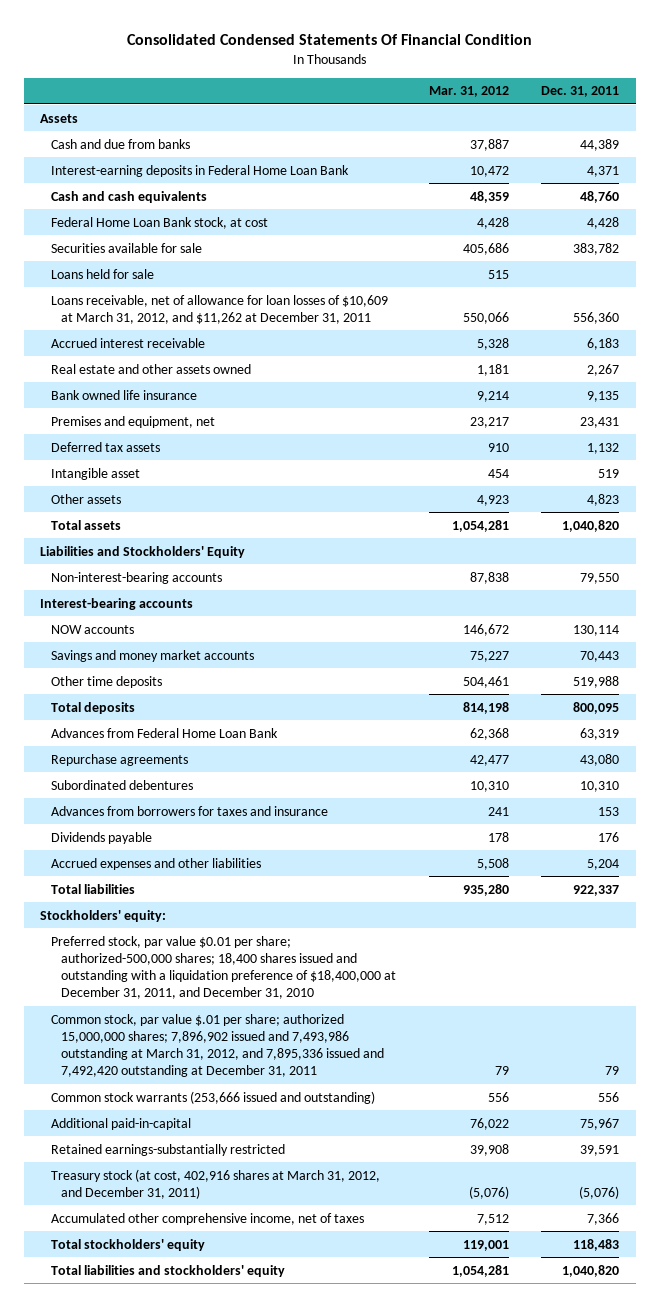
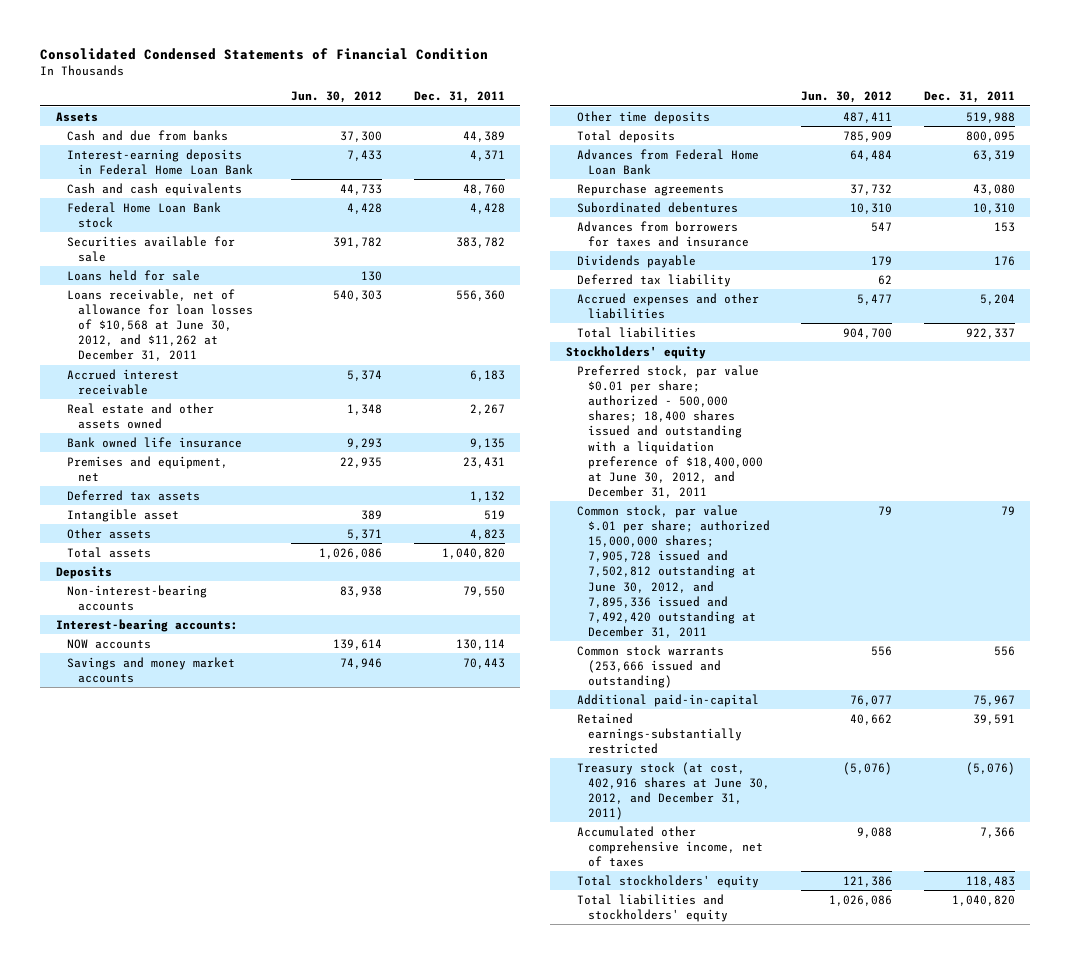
[126,34,532,46] Consolidated Condensed Statements Of Financial Condition -> [40,47,489,60] Consolidated Condensed Statements of Financial Condition
[428,86,509,98] Mar. 31, 2012 -> none
none -> [291,91,383,104] Jun. 30, 2012
[50,216,268,229] Federal Home Loan Bank stock, at cost -> [67,201,222,228] Federal Home Loan Bank stock
[50,294,388,324] Loans receivable, net of allowance for loan losses of $10,609 at March 31, 2012, and $11,262 at December 31, 2011 -> [67,288,254,362] Loans receivable, net of allowance for loan losses of $10,568 at June 30, 2012, and $11,262 at December 31, 2011
[40,545,246,558] Liabilities and Stockholders' Equity -> none
none -> [55,565,112,579] Deposits
[40,597,194,610] Interest-bearing accounts -> [55,618,238,632] Interest-bearing accounts:
none -> [576,273,731,287] Deferred tax liability
[40,909,167,922] Stockholders' equity: -> [565,345,706,359] Stockholders' equity
[50,935,396,1000] Preferred stock, par value $0.01 per share; authorized-500,000 shares; 18,400 shares issued and outstanding with a liquidation preference of $18,400,000 at December 31, 2011, and December 31, 2010 -> [576,364,764,499] Preferred stock, par value $0.01 per share; authorized - 500,000 shares; 18,400 shares issued and outstanding with a liquidation preference of $18,400,000 at June 30, 2012, and December 31, 2011
[50,1013,384,1078] Common stock, par value $.01 per share; authorized 15,000,000 shares; 7,896,902 issued and 7,493,986 outstanding at March 31, 2012, and 7,895,336 issued and 7,492,420 outstanding at December 31, 2011 -> [576,504,771,639] Common stock, par value $.01 per share; authorized 15,000,000 shares; 7,905,728 issued and 7,502,812 outstanding at June 30, 2012, and 7,895,336 issued and 7,492,420 outstanding at December 31, 2011
[50,1168,380,1199] Treasury stock (at cost, 402,916 shares at March 31, 2012, and December 31, 2011) -> [576,761,771,821] Treasury stock (at cost, 402,916 shares at June 30, 2012, and December 31, 2011)

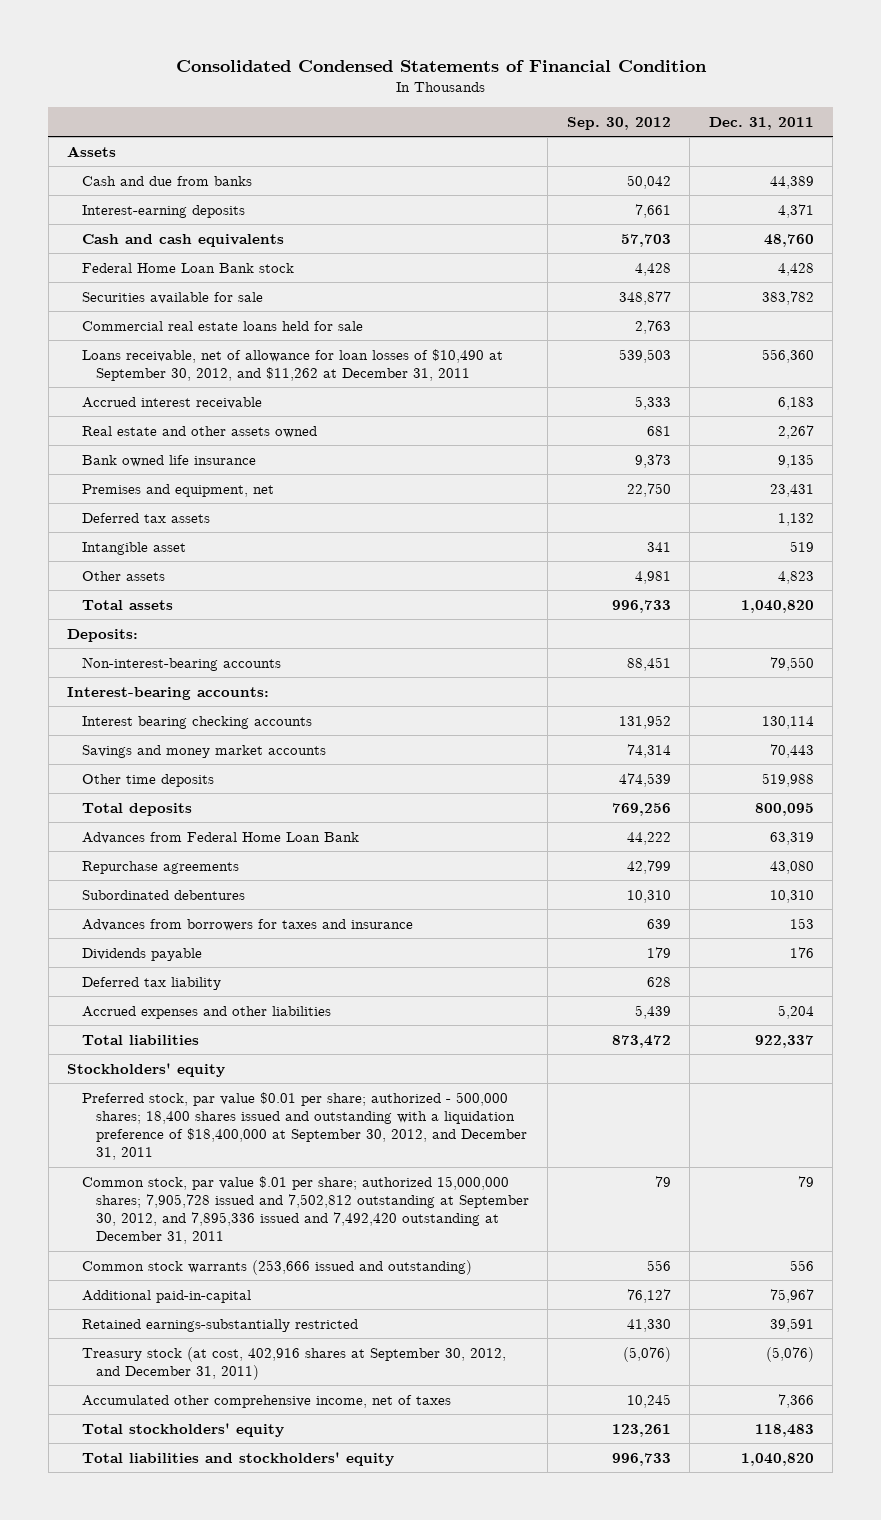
[291,91,383,104] Jun. 30, 2012 -> none
none -> [566,116,671,130] Sep. 30, 2012
[67,148,254,175] Interest-earning deposits in Federal Home Loan Bank -> [81,204,245,218] Interest-earning deposits
[67,269,201,281] Loans held for sale -> [81,320,363,331] Commercial real estate loans held for sale
[67,288,254,362] Loans receivable, net of allowance for loan losses of $10,568 at June 30, 2012, and $11,262 at December 31, 2011 -> [81,348,503,381] Loans receivable, net of allowance for loan losses of $10,490 at September 30, 2012, and $11,262 at December 31, 2011
[55,565,112,579] Deposits -> [67,628,139,642] Deposits:
[67,638,152,649] NOW accounts -> [81,715,312,729] Interest bearing checking accounts
[576,364,764,499] Preferred stock, par value $0.01 per share; authorized - 500,000 shares; 18,400 shares issued and outstanding with a liquidation preference of $18,400,000 at June 30, 2012, and December 31, 2011 -> [81,1091,527,1161] Preferred stock, par value $0.01 per share; authorized - 500,000 shares; 18,400 shares issued and outstanding with a liquidation preference of $18,400,000 at September 30, 2012, and December 31, 2011
[576,504,771,639] Common stock, par value $.01 per share; authorized 15,000,000 shares; 7,905,728 issued and 7,502,812 outstanding at June 30, 2012, and 7,895,336 issued and 7,492,420 outstanding at December 31, 2011 -> [81,1175,529,1245] Common stock, par value $.01 per share; authorized 15,000,000 shares; 7,905,728 issued and 7,502,812 outstanding at September 30, 2012, and 7,895,336 issued and 7,492,420 outstanding at December 31, 2011
[576,761,771,821] Treasury stock (at cost, 402,916 shares at June 30, 2012, and December 31, 2011) -> [81,1346,506,1380] Treasury stock (at cost, 402,916 shares at September 30, 2012, and December 31, 2011)

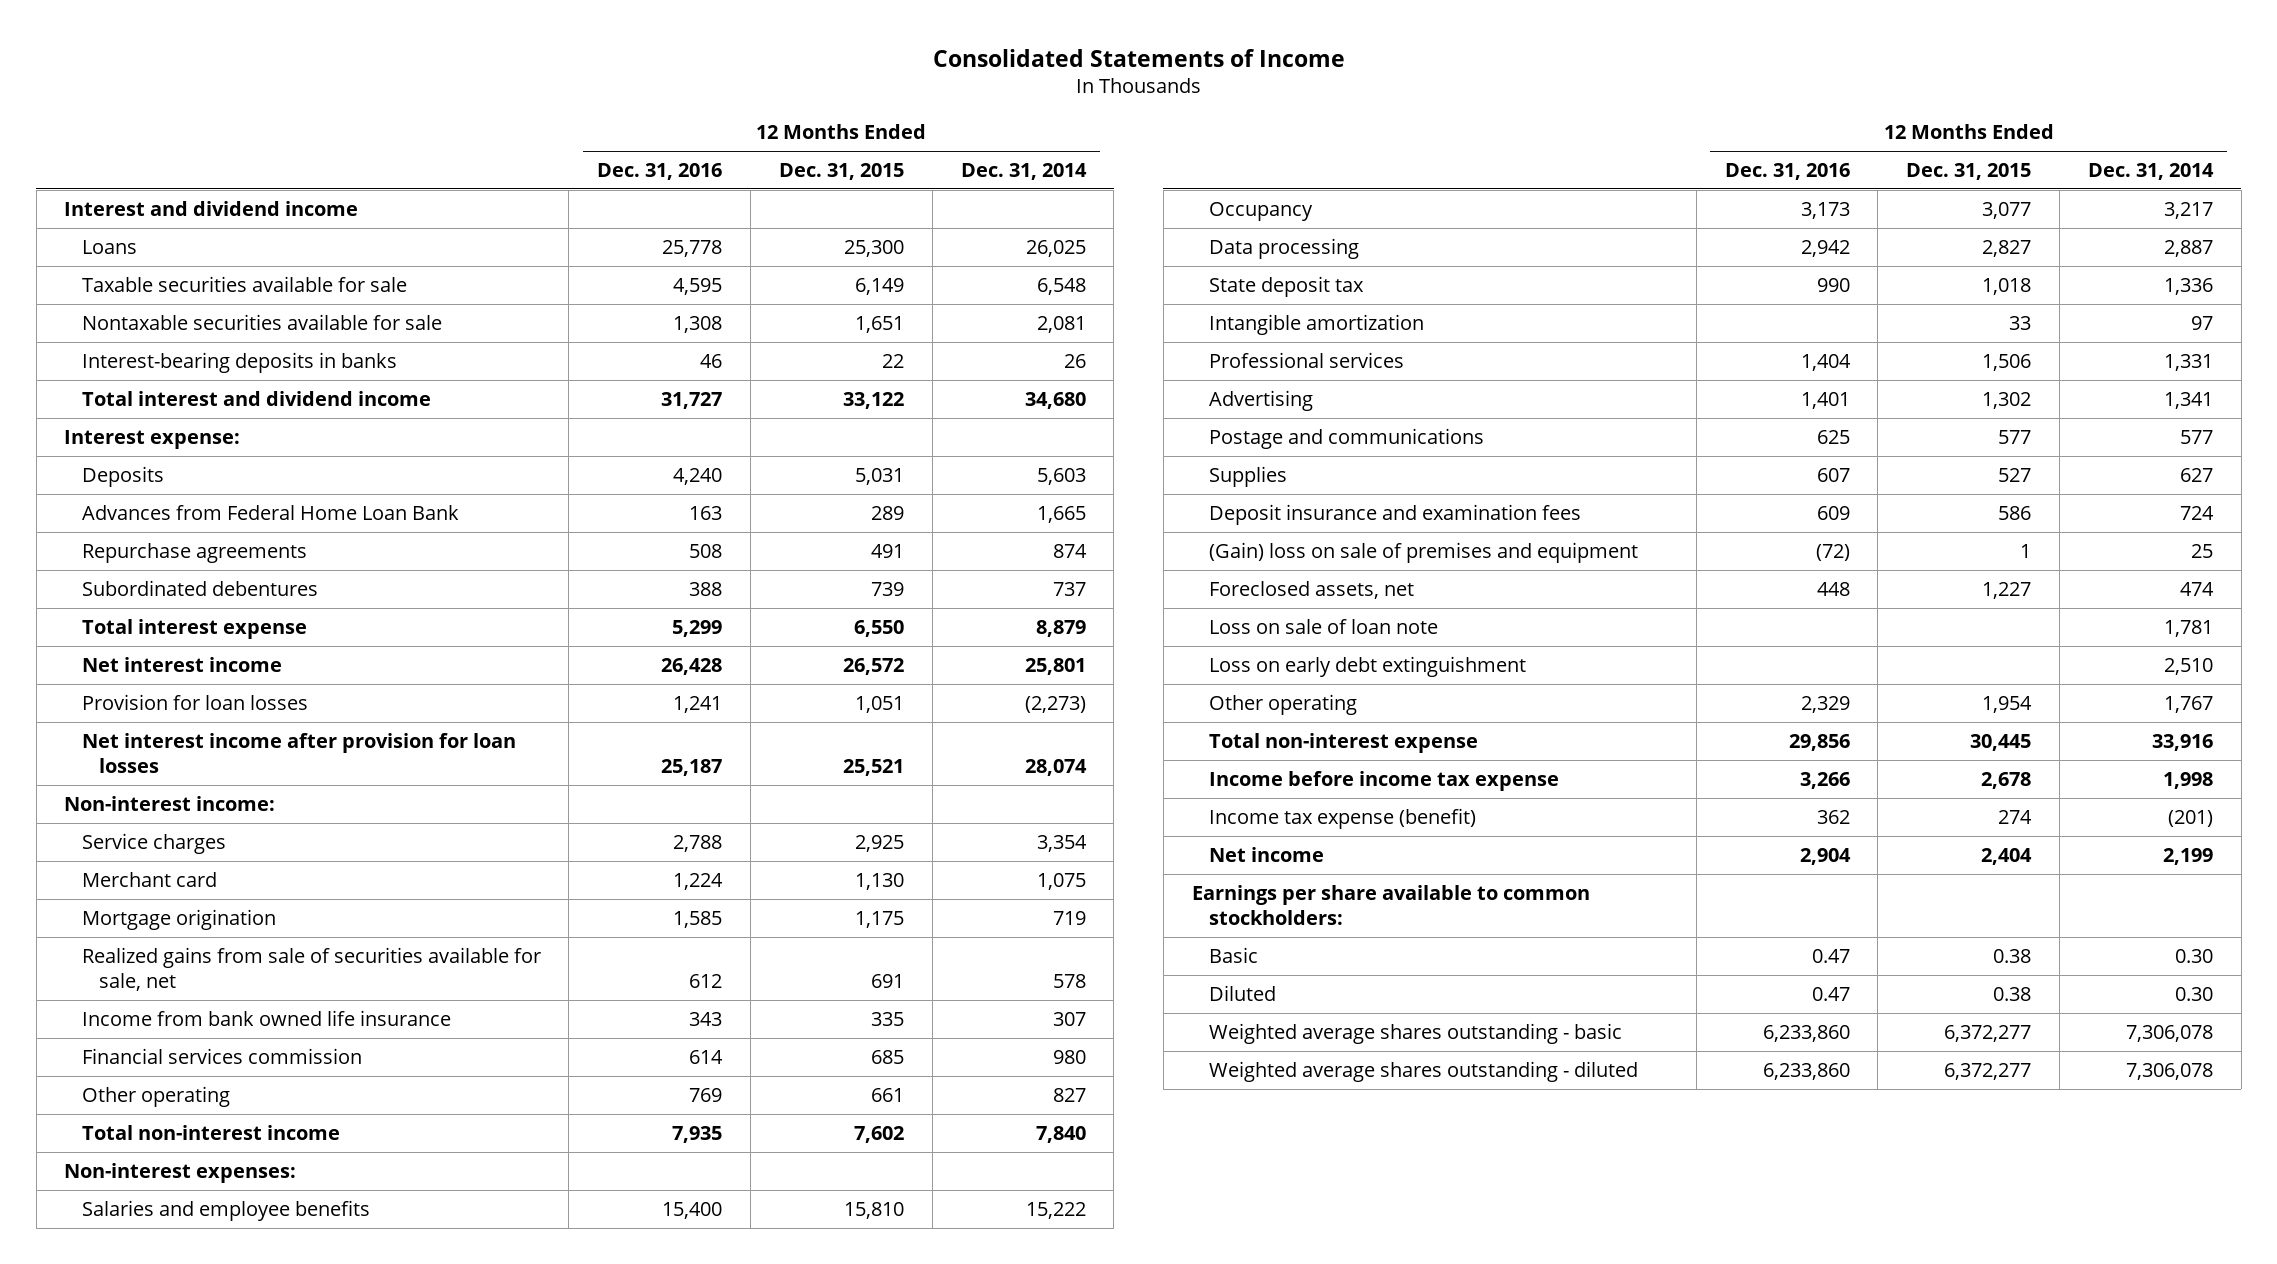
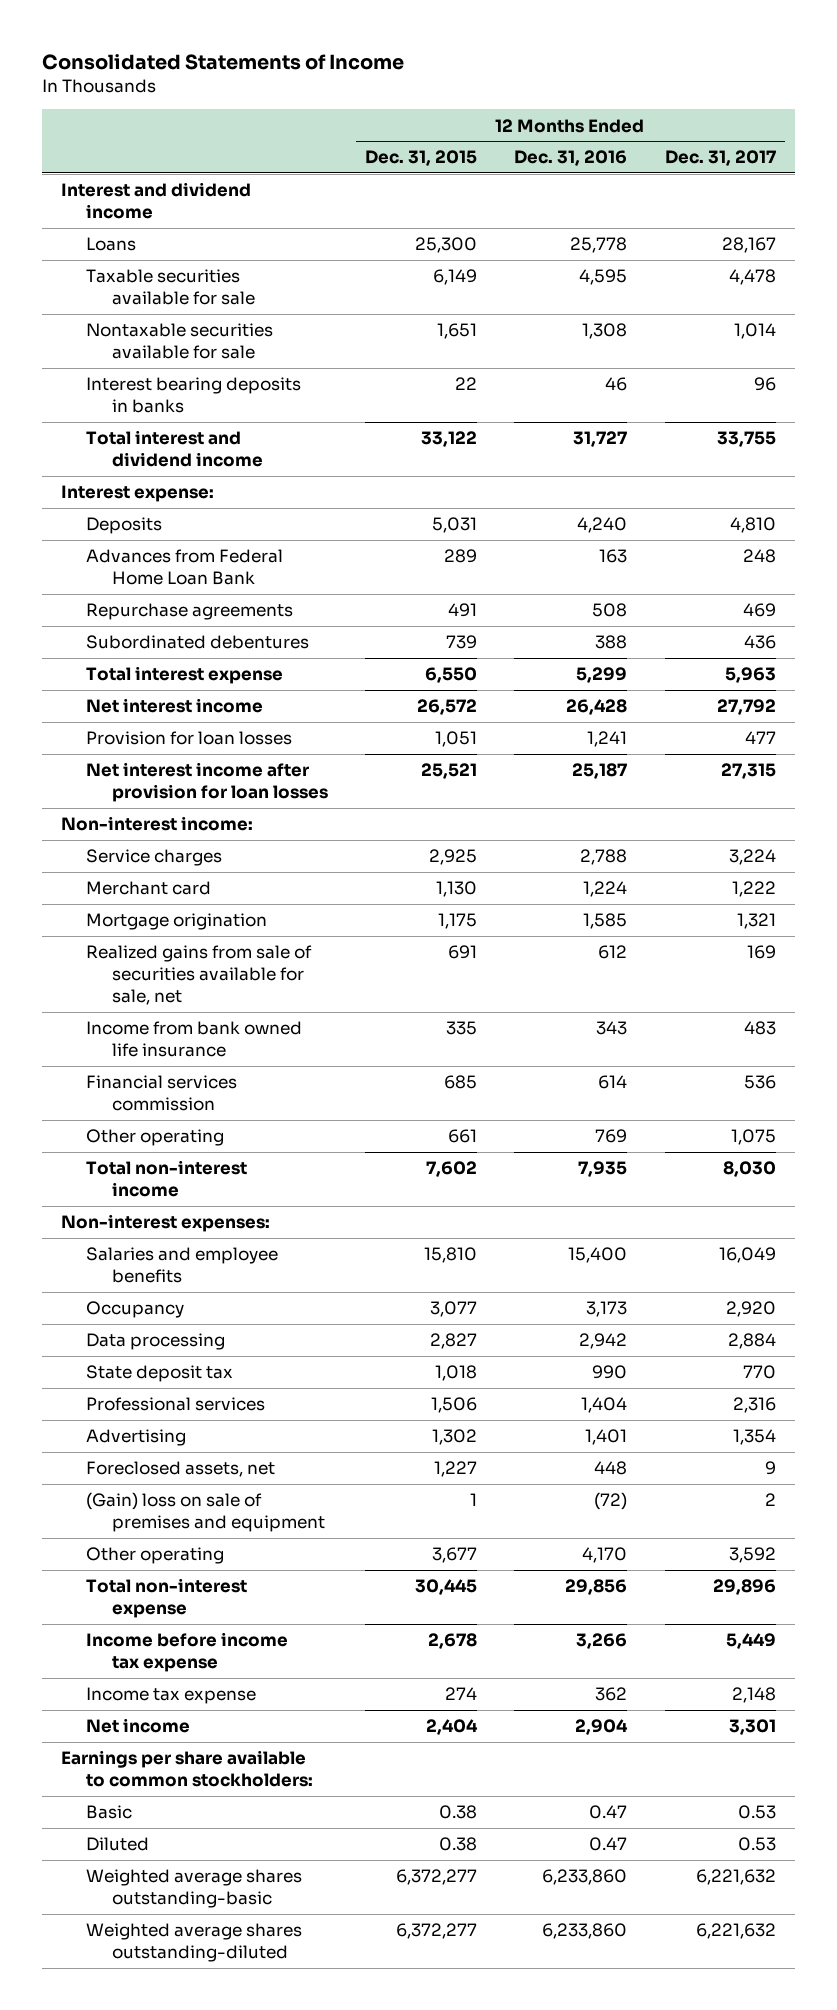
[960,162,1087,180] Dec. 31, 2014 -> none
none -> [664,150,776,167] Dec. 31, 2017
[81,351,397,373] Interest-bearing deposits in banks -> [86,377,302,414] Interest bearing deposits in banks
[1208,313,1424,335] Intangible amortization -> none
[1208,427,1484,449] Postage and communications -> none
[1208,465,1287,487] Supplies -> none
[1208,503,1581,525] Deposit insurance and examination fees -> none
[1208,618,1438,634] Loss on sale of loan note -> none
[1208,655,1526,677] Loss on early debt extinguishment -> none
[1208,541,1638,563] (Gain) loss on sale of premises and equipment -> [86,1492,325,1533] (Gain) loss on sale of premises and equipment
[1800,695,1850,713] 2,329 -> [582,1547,628,1564] 4,170
[1982,695,2033,713] 1,954 -> [432,1547,478,1564] 3,677
[1208,807,1476,829] Income tax expense (benefit) -> [86,1687,257,1705] Income tax expense
[1208,1022,1622,1044] Weighted average shares outstanding - basic -> [86,1869,303,1909] Weighted average shares outstanding-basic
[1208,1060,1638,1082] Weighted average shares outstanding - diluted -> [86,1923,303,1963] Weighted average shares outstanding-diluted

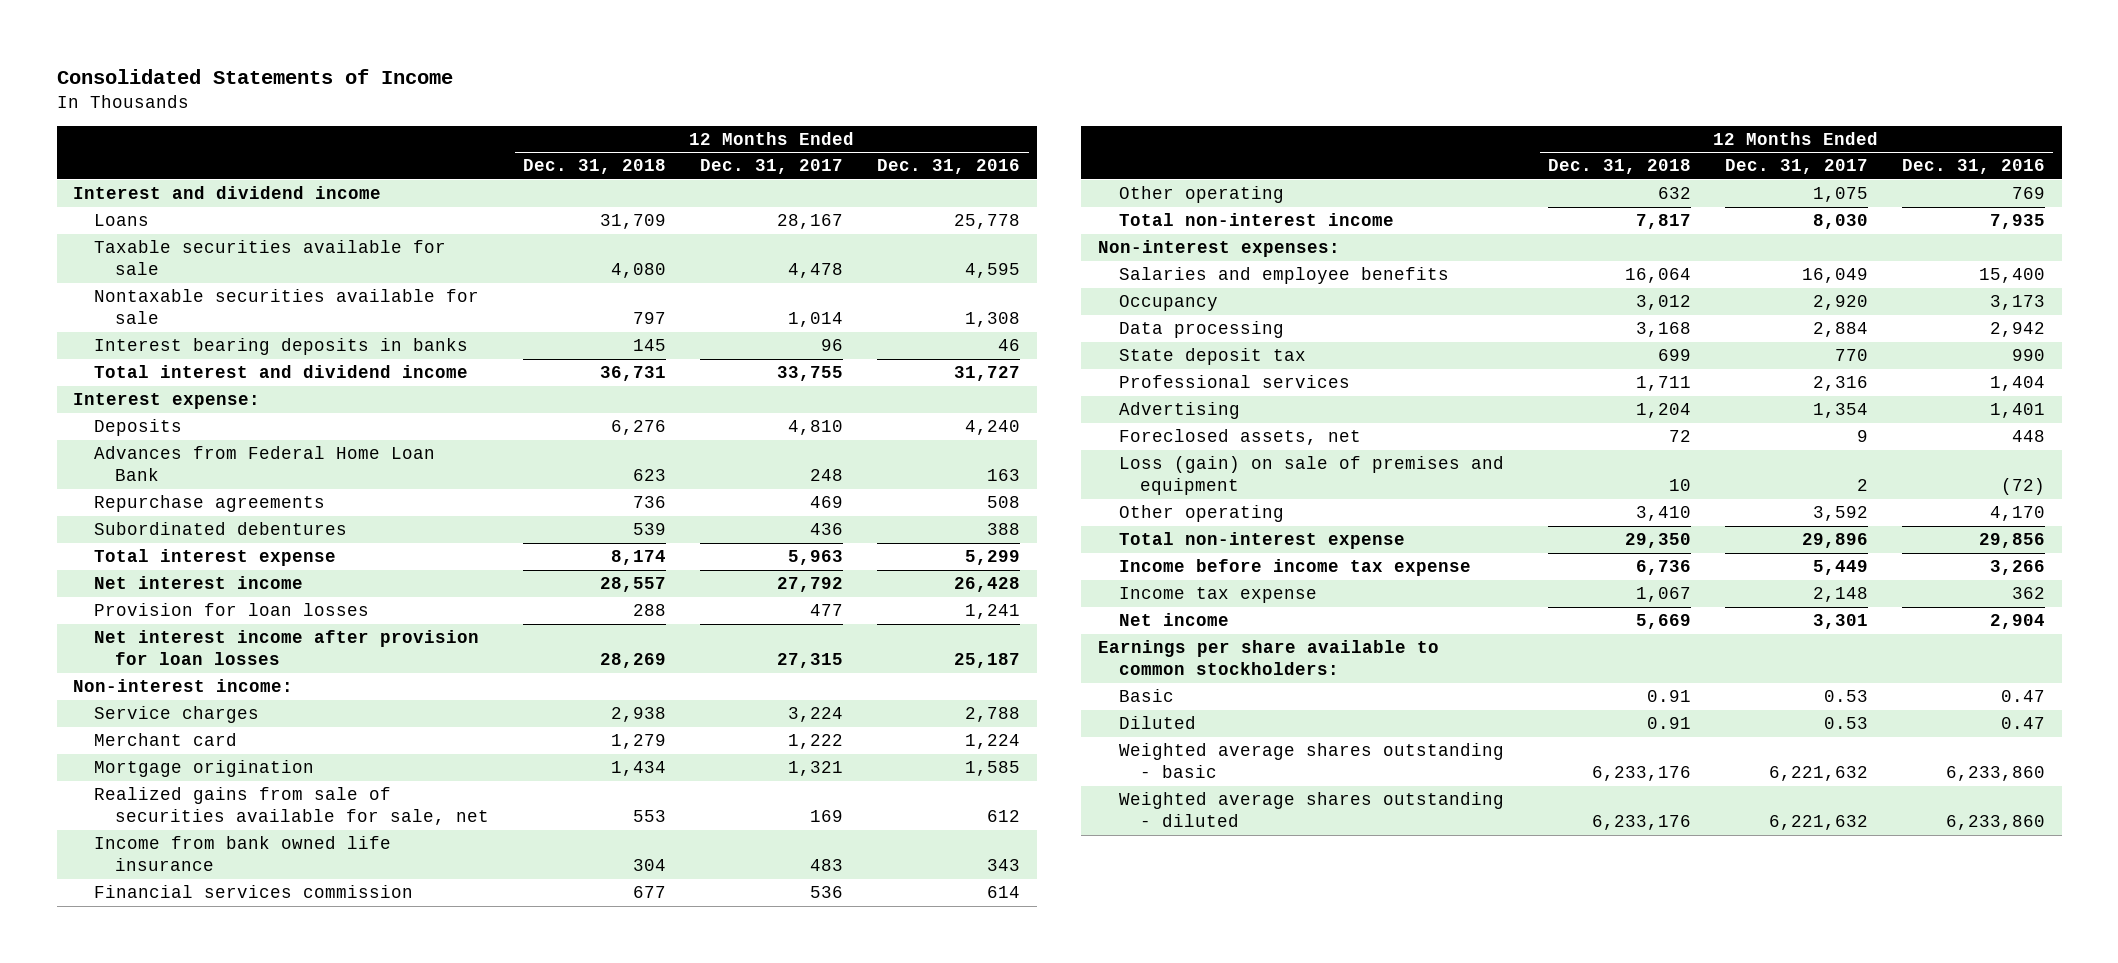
[365,150,478,167] Dec. 31, 2015 -> none
none -> [523,159,667,175] Dec. 31, 2018
[86,1492,325,1533] (Gain) loss on sale of premises and equipment -> [1119,456,1505,496] Loss (gain) on sale of premises and equipment
[86,1869,303,1909] Weighted average shares outstanding-basic -> [1119,743,1505,779] Weighted average shares outstanding - basic
[86,1923,303,1963] Weighted average shares outstanding-diluted -> [1119,792,1505,828] Weighted average shares outstanding - diluted

